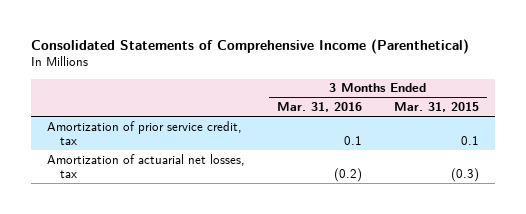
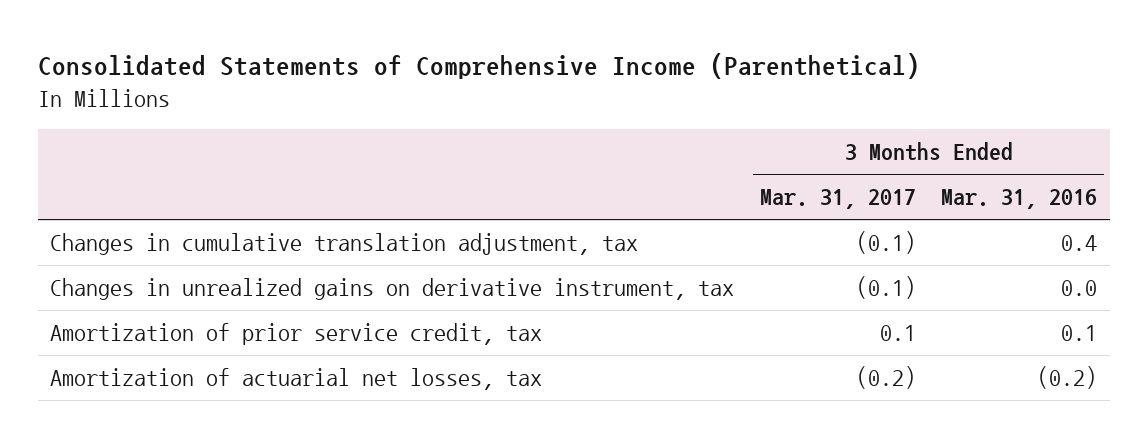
[394,102,480,113] Mar. 31, 2015 -> none
none -> [759,189,916,210] Mar. 31, 2017
none -> [50,233,639,256] Changes in cumulative translation adjustment, tax
none -> [50,278,735,301] Changes in unrealized gains on derivative instrument, tax

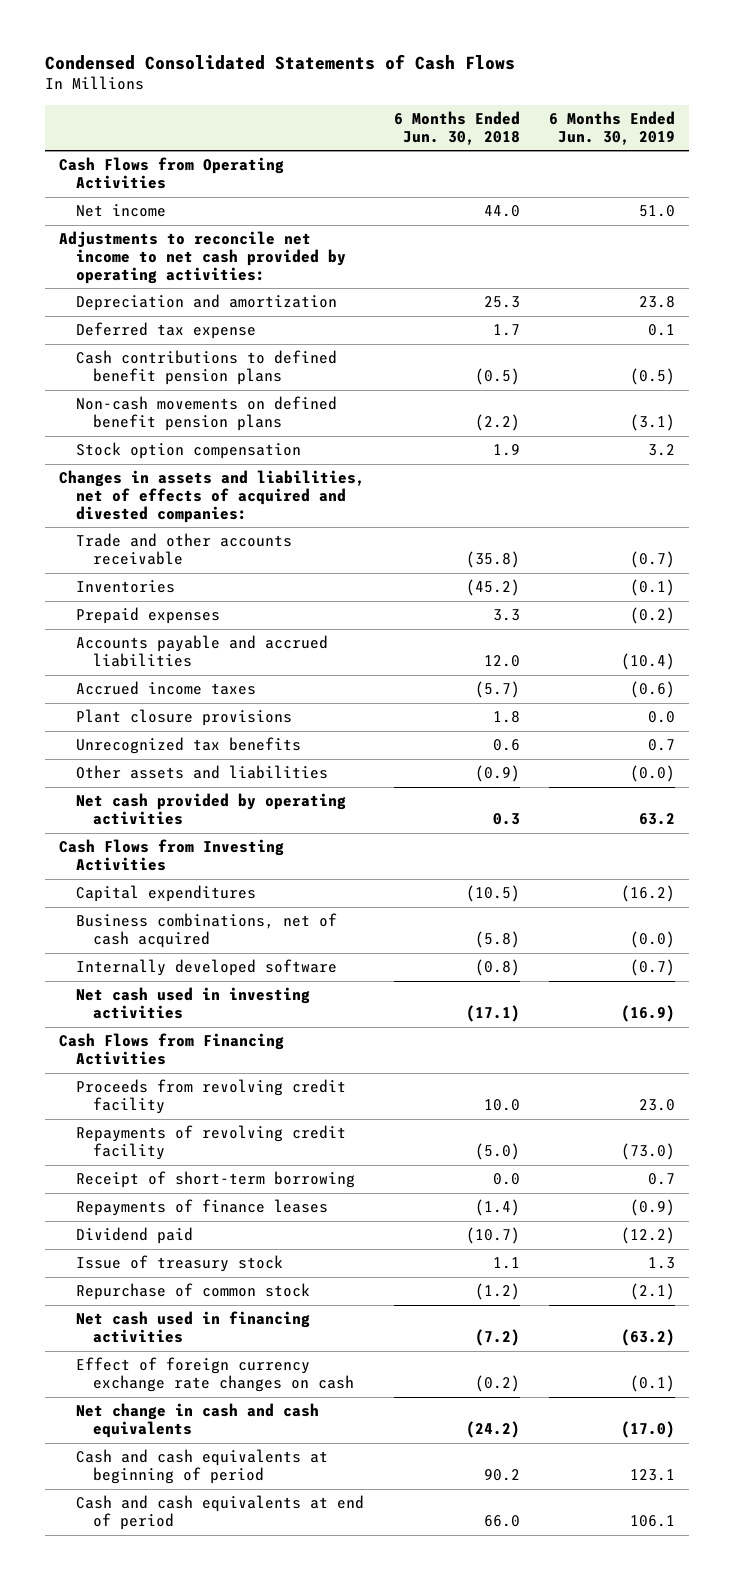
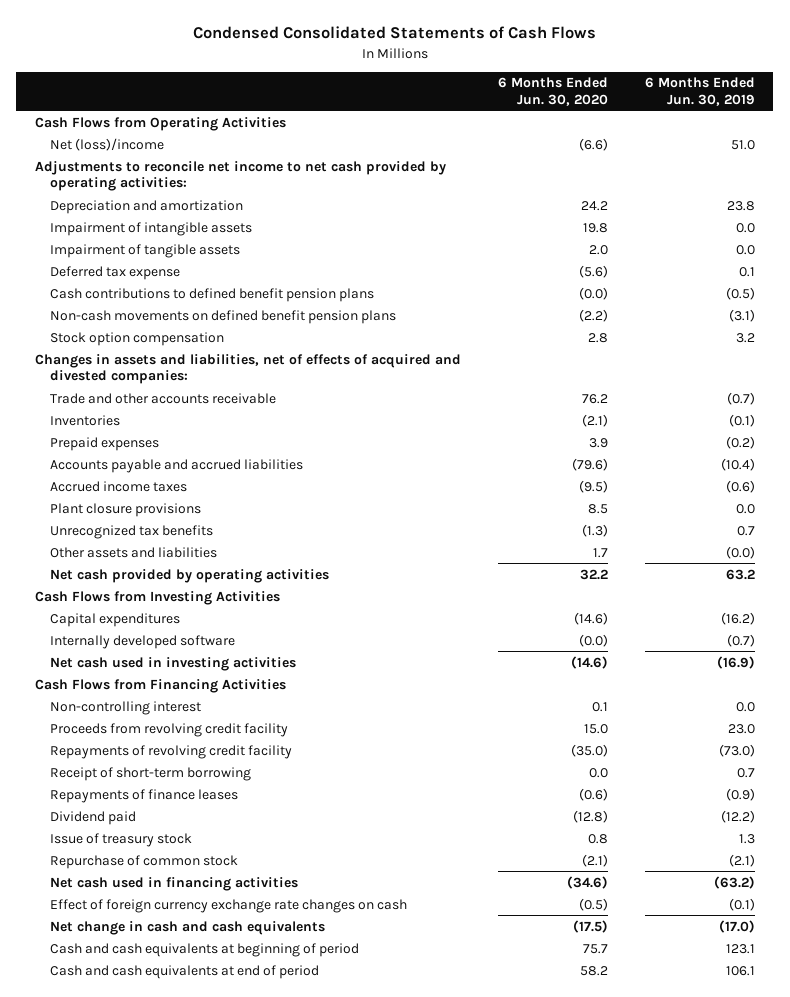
[393,111,520,145] 6 Months Ended Jun. 30, 2018 -> none
none -> [497,77,608,106] 6 Months Ended Jun. 30, 2020
[76,204,167,218] Net income -> [50,137,165,151] Net (loss)/income
none -> [50,221,253,236] Impairment of intangible assets
none -> [50,243,241,258] Impairment of tangible assets
[76,913,338,949] Business combinations, net of cash acquired -> none
none -> [50,700,202,715] Non-controlling interest

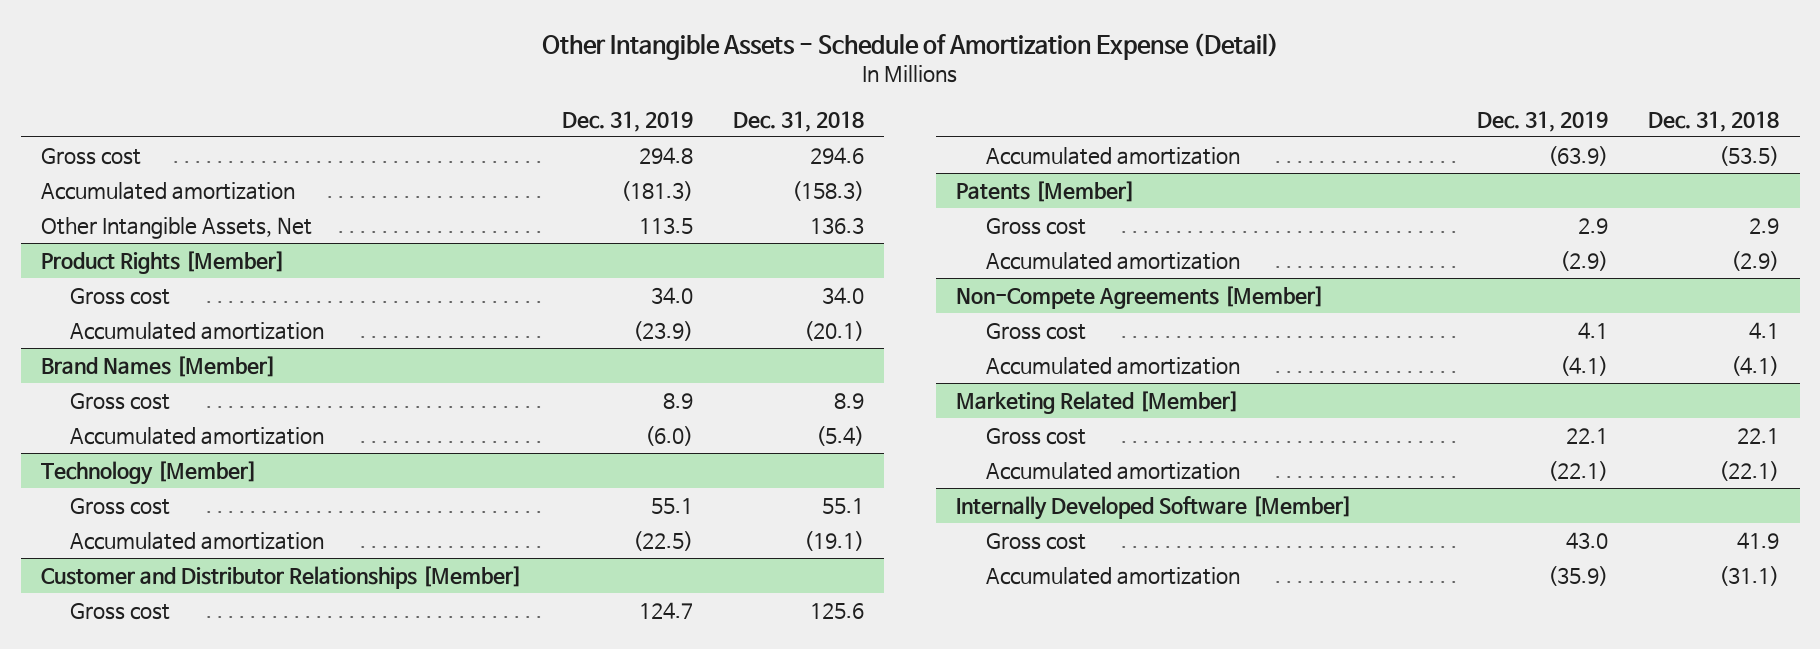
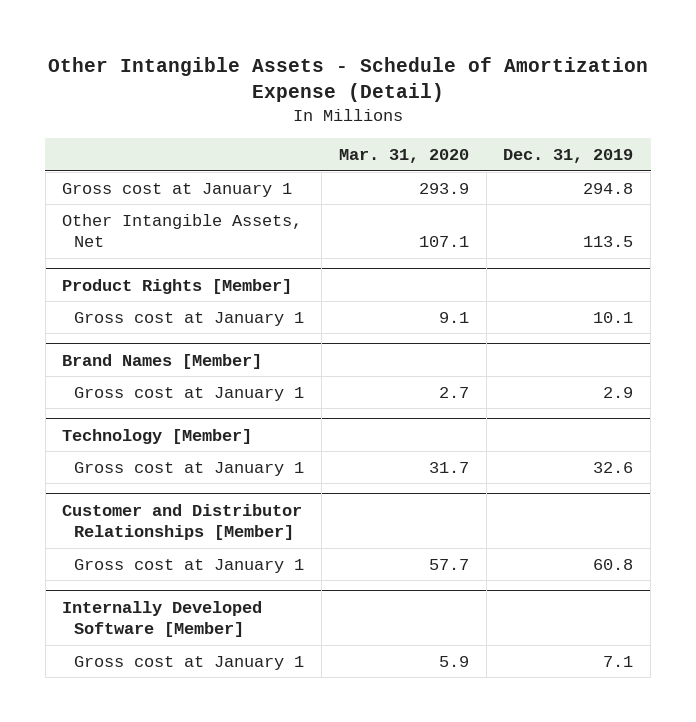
[733,111,865,133] Dec. 31, 2018 -> none
none -> [338,148,469,163] Mar. 31, 2020
[40,181,295,200] Accumulated amortization -> none
[40,147,141,165] Gross cost -> [62,182,293,197] Gross cost at January 1
[70,321,325,340] Accumulated amortization -> none
[70,287,171,305] Gross cost -> [74,311,305,326] Gross cost at January 1
[651,286,694,304] 34.0 -> [593,311,634,323] 10.1
[70,426,325,445] Accumulated amortization -> none
[70,392,171,410] Gross cost -> [74,386,305,401] Gross cost at January 1
[663,392,694,409] 8.9 -> [603,386,634,398] 2.9
[70,531,325,550] Accumulated amortization -> none
[70,497,171,515] Gross cost -> [74,461,305,476] Gross cost at January 1
[651,497,694,514] 55.1 -> [593,461,634,473] 32.6
[985,146,1240,165] Accumulated amortization -> none
[956,180,1136,202] Patents [Member] -> none
[985,217,1086,235] Gross cost -> none
[985,251,1240,270] Accumulated amortization -> none
[956,285,1325,309] Non-Compete Agreements [Member] -> none
[985,322,1086,340] Gross cost -> none
[985,356,1240,375] Accumulated amortization -> none
[956,390,1240,414] Marketing Related [Member] -> none
[985,427,1086,445] Gross cost -> none
[985,461,1240,480] Accumulated amortization -> none
[70,602,171,620] Gross cost -> [74,558,305,573] Gross cost at January 1
[639,601,694,619] 124.7 -> [593,558,634,570] 60.8
[985,566,1240,585] Accumulated amortization -> none
[985,532,1086,550] Gross cost -> [74,655,305,670] Gross cost at January 1
[1566,531,1609,549] 43.0 -> [603,655,634,667] 7.1

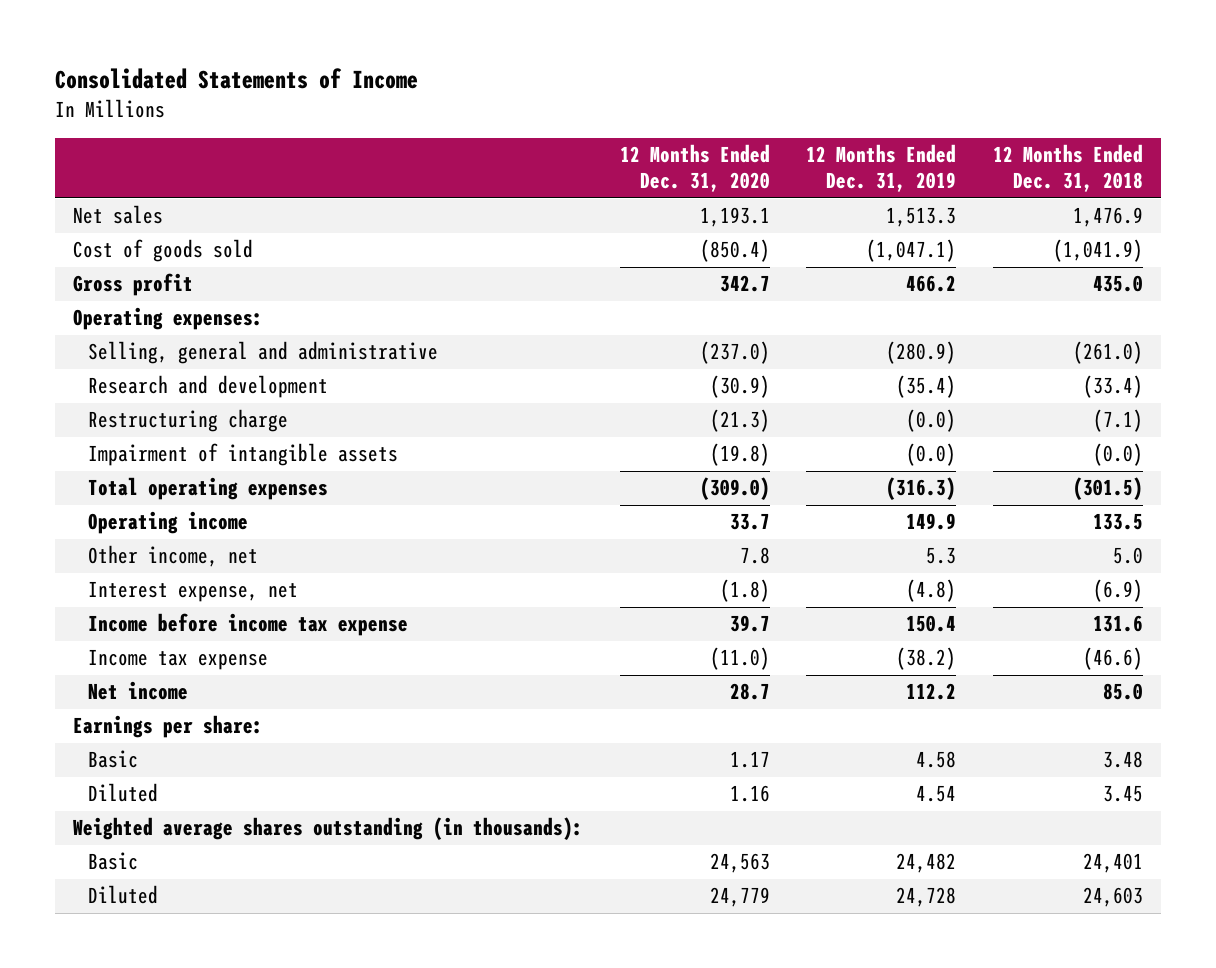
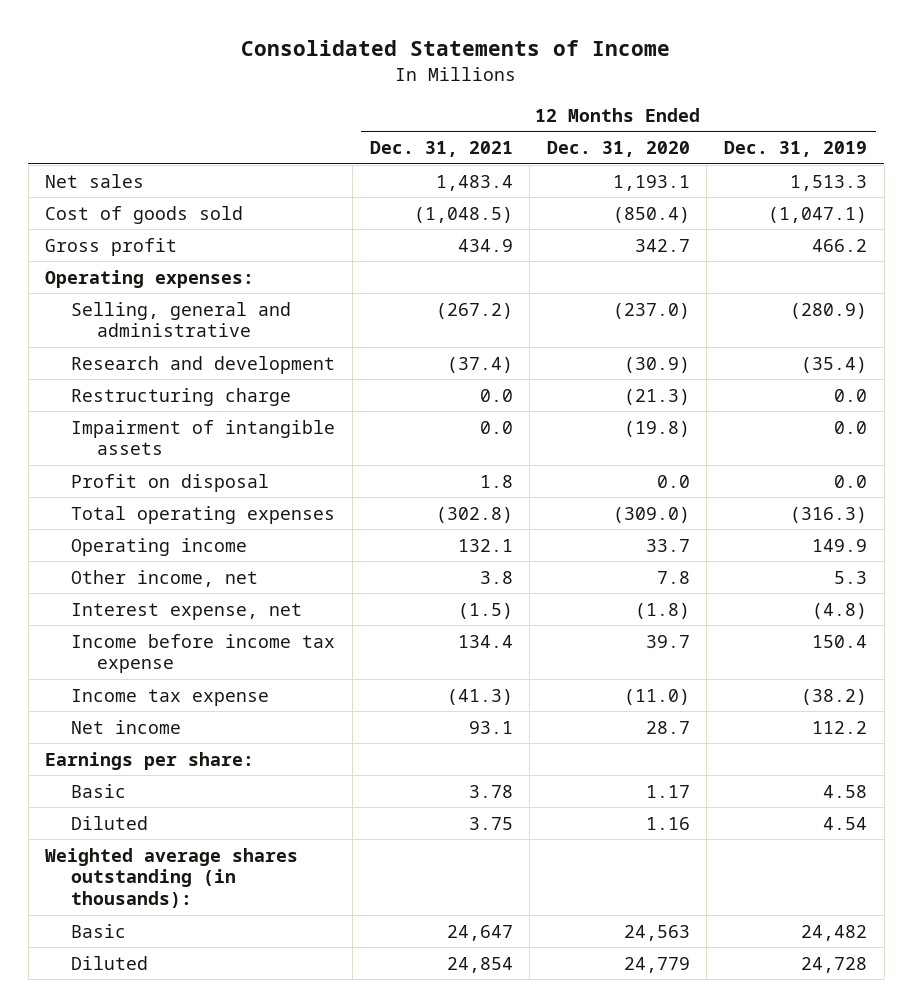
[992,144,1143,193] 12 Months Ended Dec. 31, 2018 -> none
none -> [369,141,513,158] Dec. 31, 2021
[906,409,957,433] (0.0) -> [834,388,868,402] 0.0
[906,443,957,467] (0.0) -> [834,420,868,434] 0.0
none -> [71,473,270,492] Profit on disposal

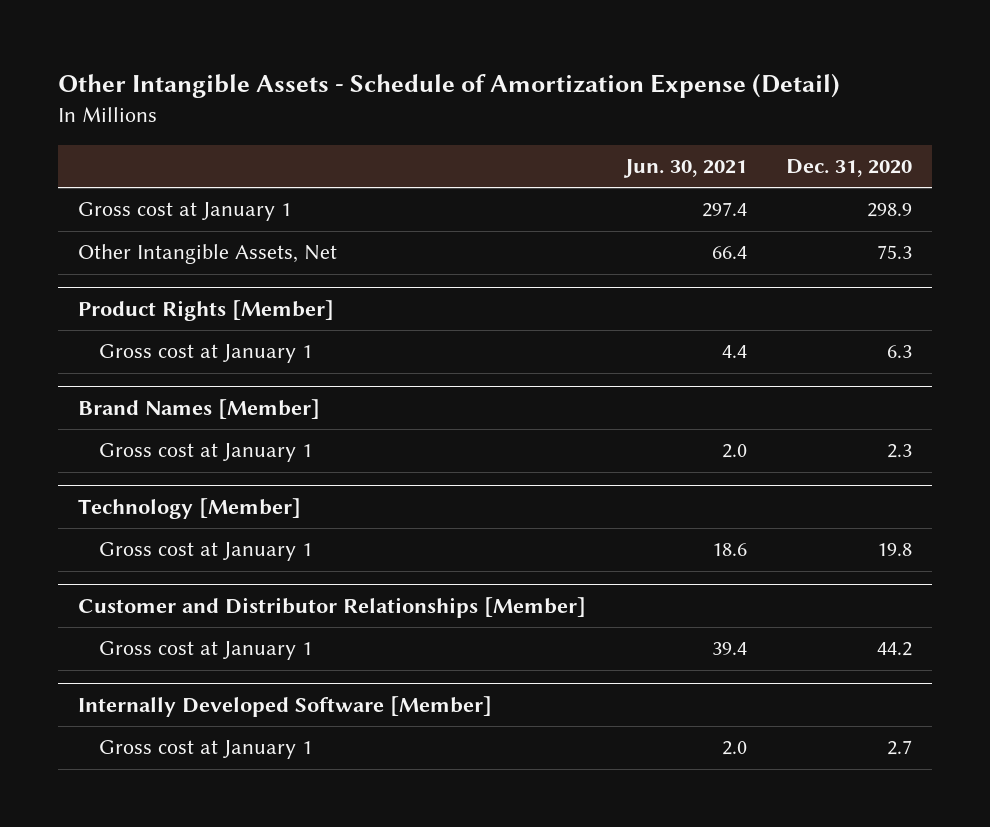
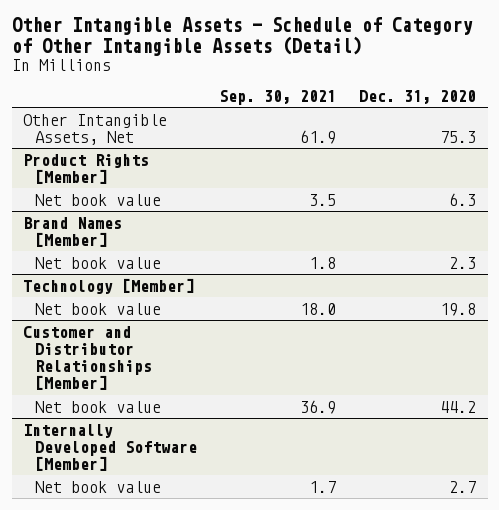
[58,73,841,99] Other Intangible Assets - Schedule of Amortization Expense (Detail) -> [11,17,473,56] Other Intangible Assets - Schedule of Category of Other Intangible Assets (Detail)
[622,158,747,178] Jun. 30, 2021 -> none
none -> [219,89,337,105] Sep. 30, 2021
[77,202,291,222] Gross cost at January 1 -> none
[98,344,312,364] Gross cost at January 1 -> none
none -> [34,193,161,206] Net book value
[98,443,312,463] Gross cost at January 1 -> none
none -> [34,256,161,269] Net book value
[98,542,312,562] Gross cost at January 1 -> [34,302,161,315] Net book value
[98,641,312,661] Gross cost at January 1 -> [34,400,161,413] Net book value
[98,740,312,760] Gross cost at January 1 -> none
none -> [34,480,161,493] Net book value

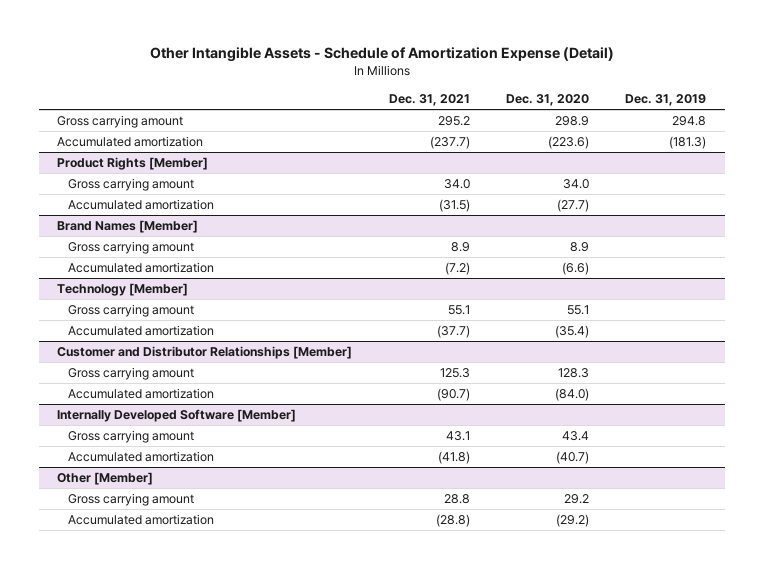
[11,17,473,56] Other Intangible Assets - Schedule of Category of Other Intangible Assets (Detail) -> [149,47,614,63] Other Intangible Assets - Schedule of Amortization Expense (Detail)
[219,89,337,105] Sep. 30, 2021 -> none
none -> [388,93,470,106] Dec. 31, 2021
none -> [625,93,707,106] Dec. 31, 2019
[23,113,168,145] Other Intangible Assets, Net -> none
none -> [57,115,184,129] Gross carrying amount
none -> [57,136,204,148] Accumulated amortization
[34,193,161,206] Net book value -> none
none -> [67,178,194,192] Gross carrying amount
none -> [67,199,214,211] Accumulated amortization
[34,256,161,269] Net book value -> none
none -> [67,241,194,255] Gross carrying amount
none -> [67,262,214,274] Accumulated amortization
[34,302,161,315] Net book value -> none
none -> [67,304,194,318] Gross carrying amount
none -> [67,325,214,337] Accumulated amortization
[34,400,161,413] Net book value -> none
none -> [67,367,194,381] Gross carrying amount
none -> [67,388,214,400] Accumulated amortization
[34,480,161,493] Net book value -> none
none -> [67,430,194,444] Gross carrying amount
none -> [67,451,214,463] Accumulated amortization
none -> [57,472,154,486] Other [Member]
none -> [67,493,194,507] Gross carrying amount
none -> [67,514,214,526] Accumulated amortization

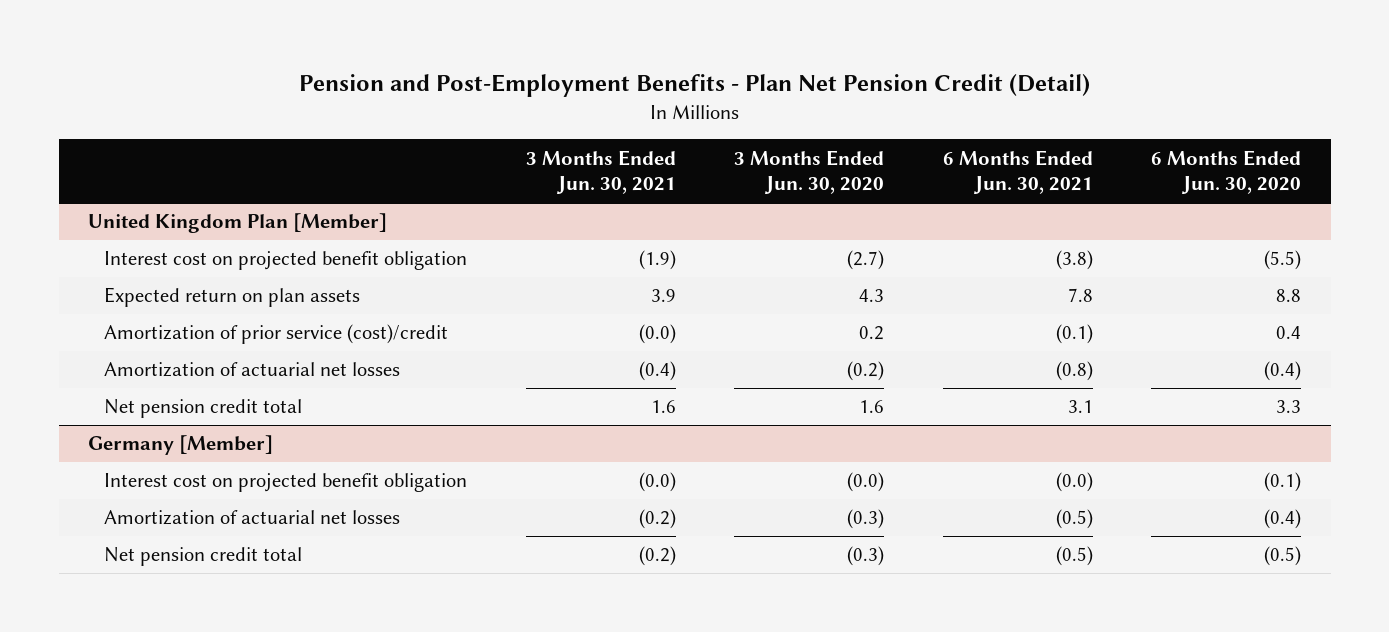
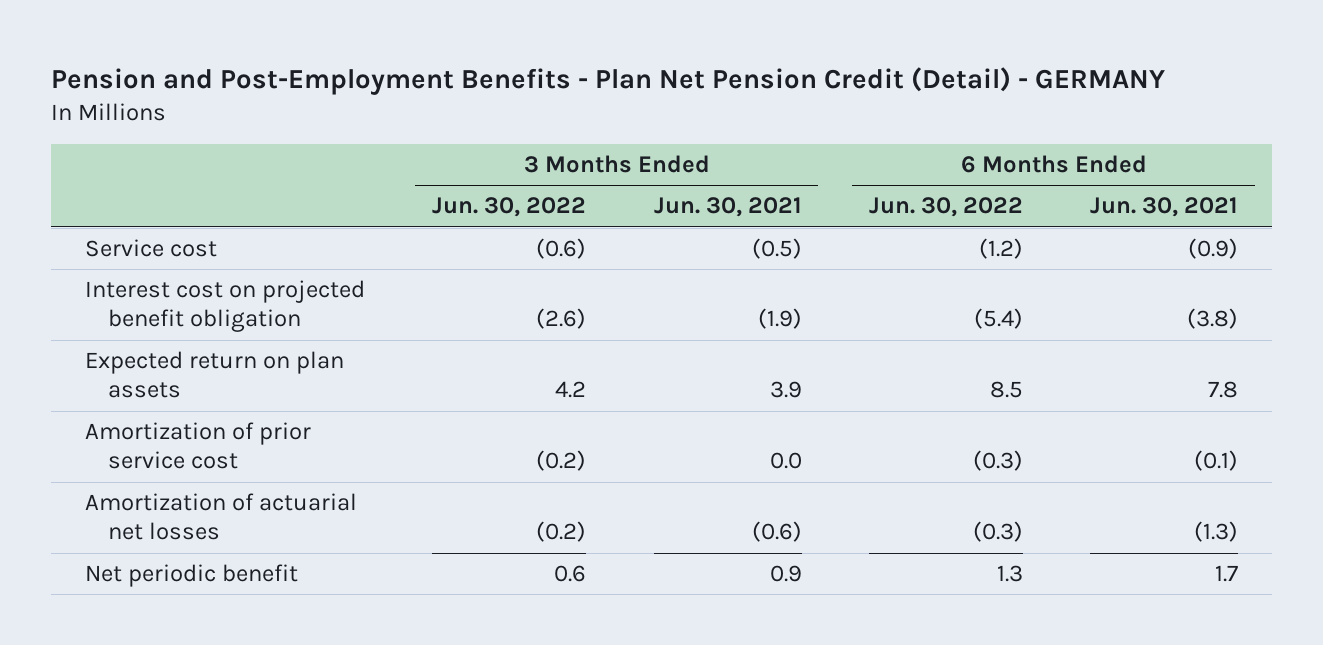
[298,73,1090,97] Pension and Post-Employment Benefits - Plan Net Pension Credit (Detail) -> [51,67,1166,96] Pension and Post-Employment Benefits - Plan Net Pension Credit (Detail) - GERMANY
[734,149,885,195] 3 Months Ended Jun. 30, 2020 -> none
[1151,149,1302,195] 6 Months Ended Jun. 30, 2020 -> none
none -> [432,197,587,218] Jun. 30, 2022
none -> [868,197,1023,218] Jun. 30, 2022
[88,213,388,234] United Kingdom Plan [Member] -> none
none -> [84,239,217,258] Service cost
[103,399,302,419] Net pension credit total -> none
[88,435,274,456] Germany [Member] -> none
[103,473,467,493] Interest cost on projected benefit obligation -> none
[103,510,400,526] Amortization of actuarial net losses -> none
[103,547,302,567] Net pension credit total -> none
[103,324,448,345] Amortization of prior service (cost)/credit -> [84,422,311,470] Amortization of prior service cost
[638,324,676,345] (0.0) -> [769,452,802,470] 0.0
[638,361,676,382] (0.4) -> [751,521,802,543] (0.6)
[1055,361,1093,382] (0.8) -> [1194,521,1239,543] (1.3)
none -> [84,564,298,588] Net periodic benefit

